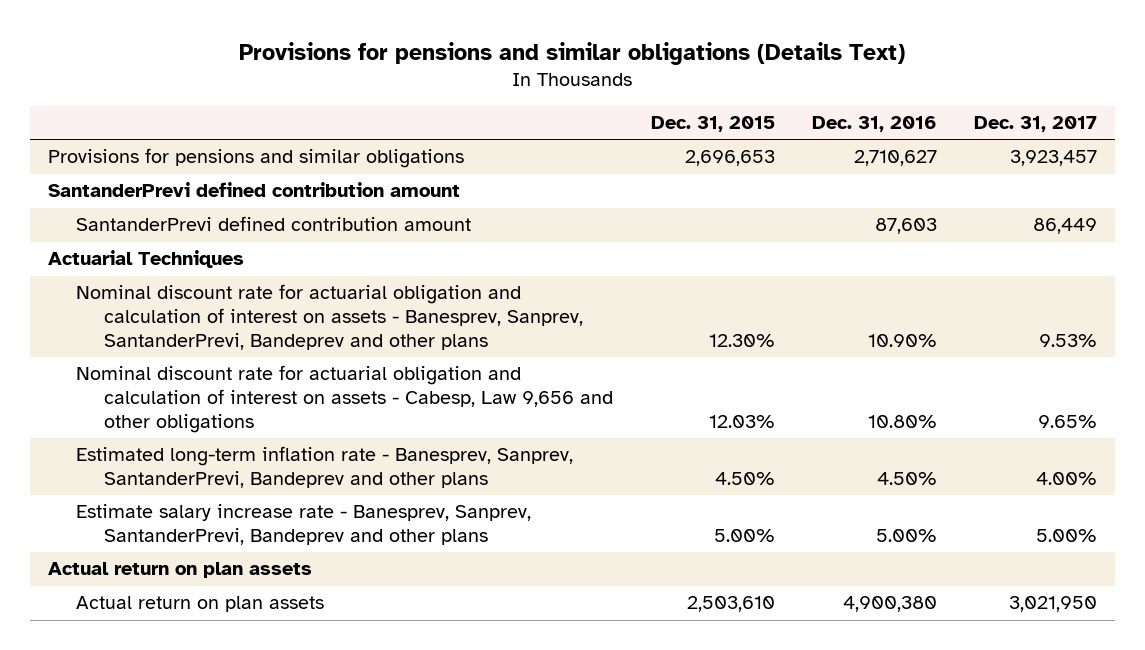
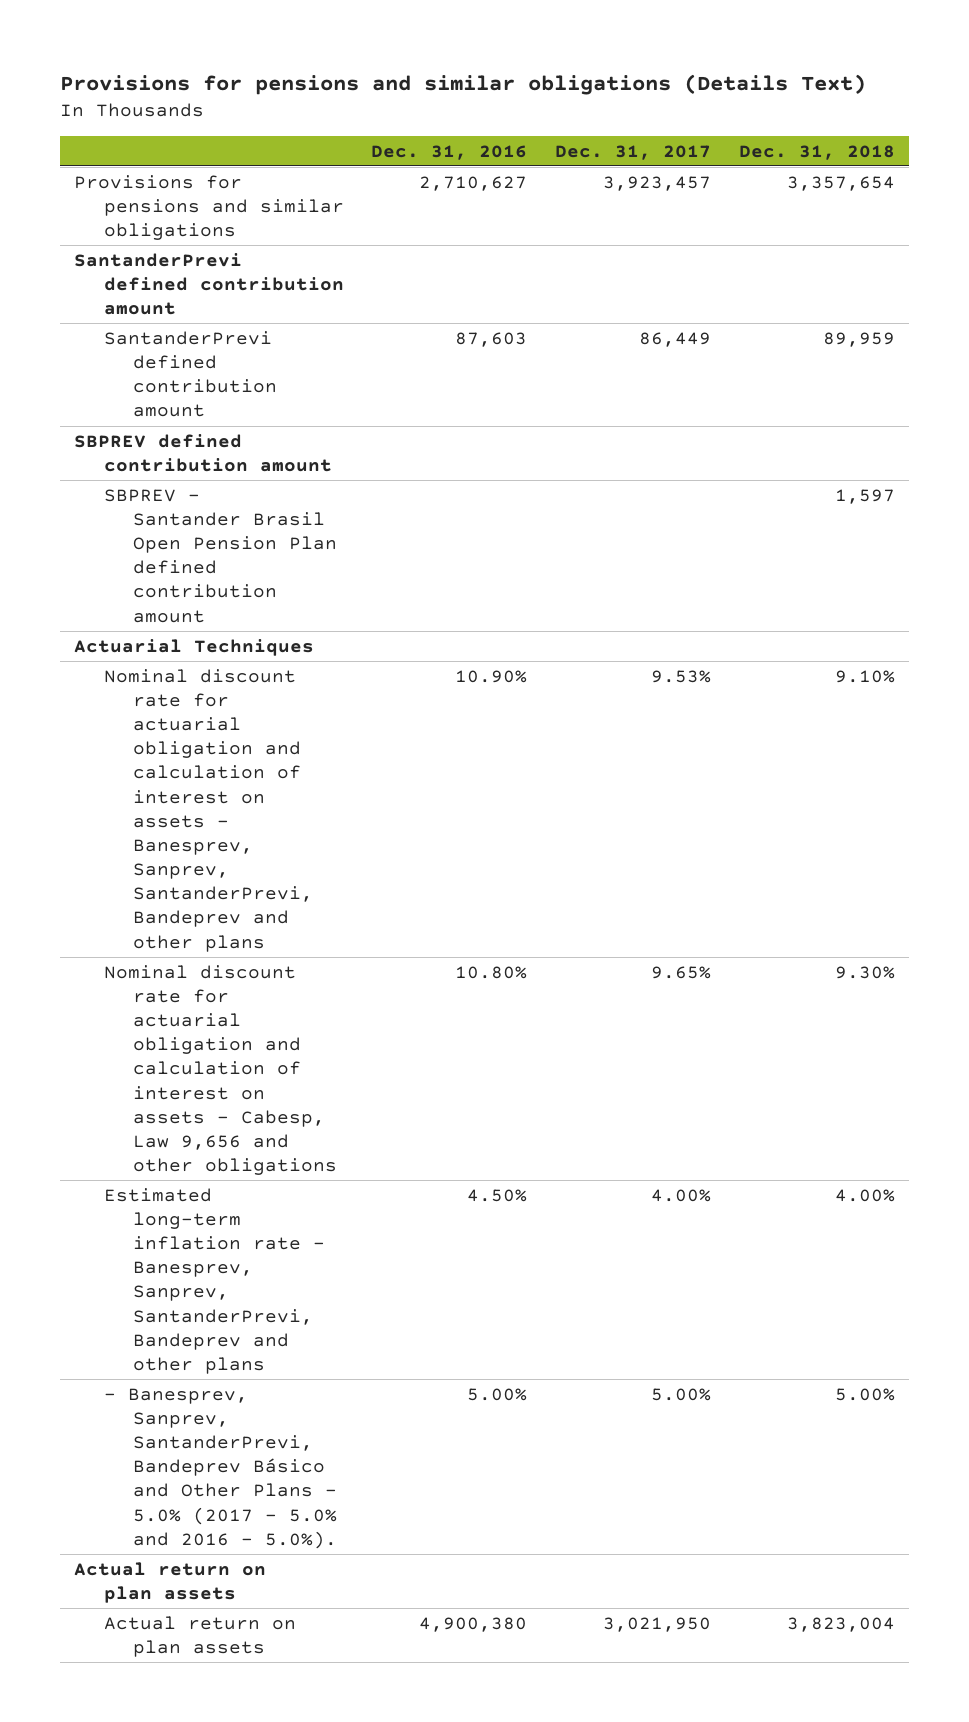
[650,116,775,133] Dec. 31, 2015 -> none
none -> [738,144,895,160] Dec. 31, 2018
none -> [74,433,332,472] SBPREV defined contribution amount
none -> [103,488,338,623] SBPREV - Santander Brasil Open Pension Plan defined contribution amount
[76,504,532,546] Estimate salary increase rate - Banesprev, Sanprev, SantanderPrevi, Bandeprev and other plans -> [103,1387,338,1549] - Banesprev, Sanprev, SantanderPrevi, Bandeprev Básico and Other Plans - 5.0% (2017 - 5.0% and 2016 - 5.0%).

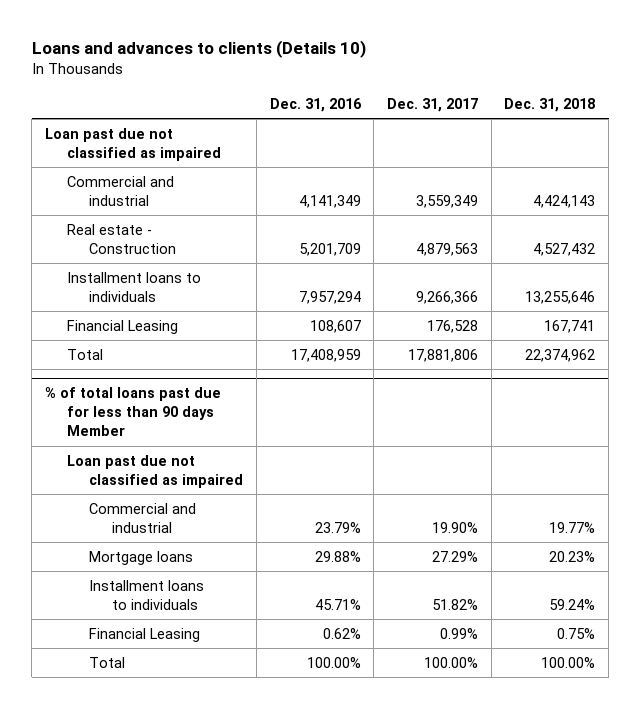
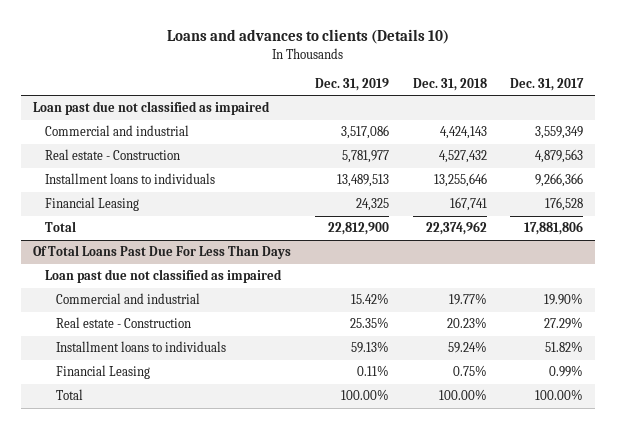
[269,97,362,112] Dec. 31, 2016 -> none
none -> [314,77,389,91] Dec. 31, 2019
[44,387,221,437] % of total loans past due for less than 90 days Member -> [33,245,292,260] Of Total Loans Past Due For Less Than Days
[89,550,194,565] Mortgage loans -> [56,317,192,329] Real estate - Construction

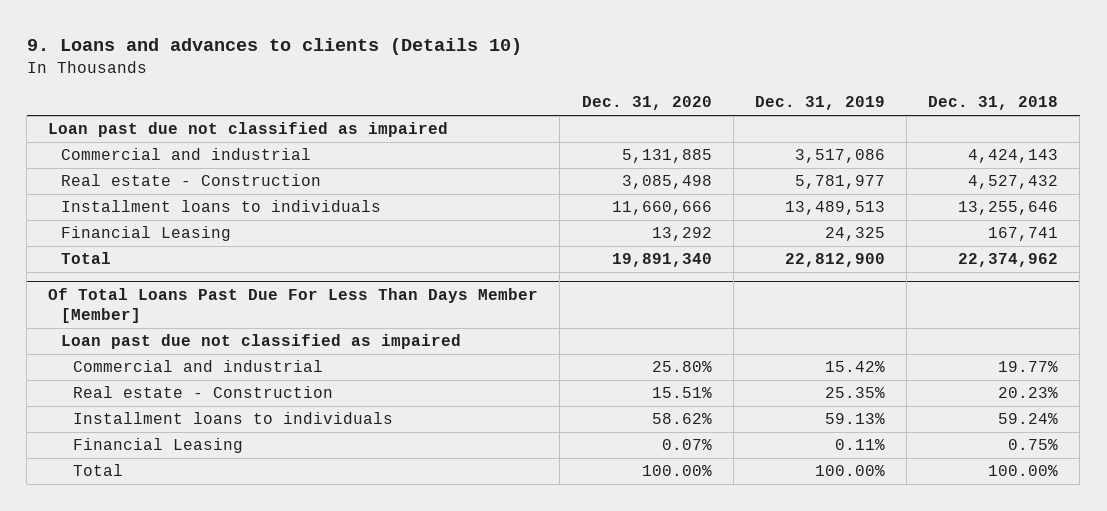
[167,29,450,45] Loans and advances to clients (Details 10) -> [26,38,522,56] 9. Loans and advances to clients (Details 10)
[510,77,585,91] Dec. 31, 2017 -> none
none -> [581,96,712,111] Dec. 31, 2020
[33,245,292,260] Of Total Loans Past Due For Less Than Days -> [48,288,539,324] Of Total Loans Past Due For Less Than Days Member [Member]

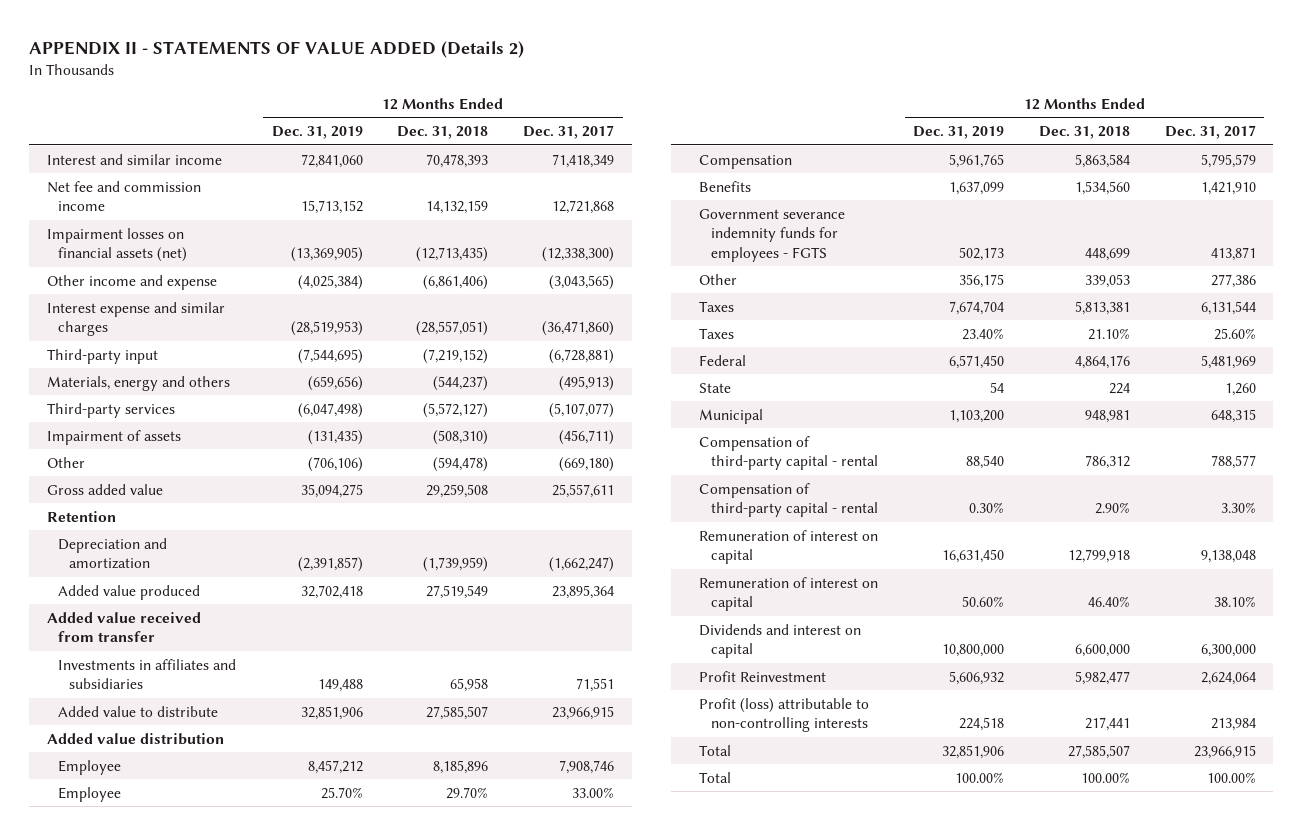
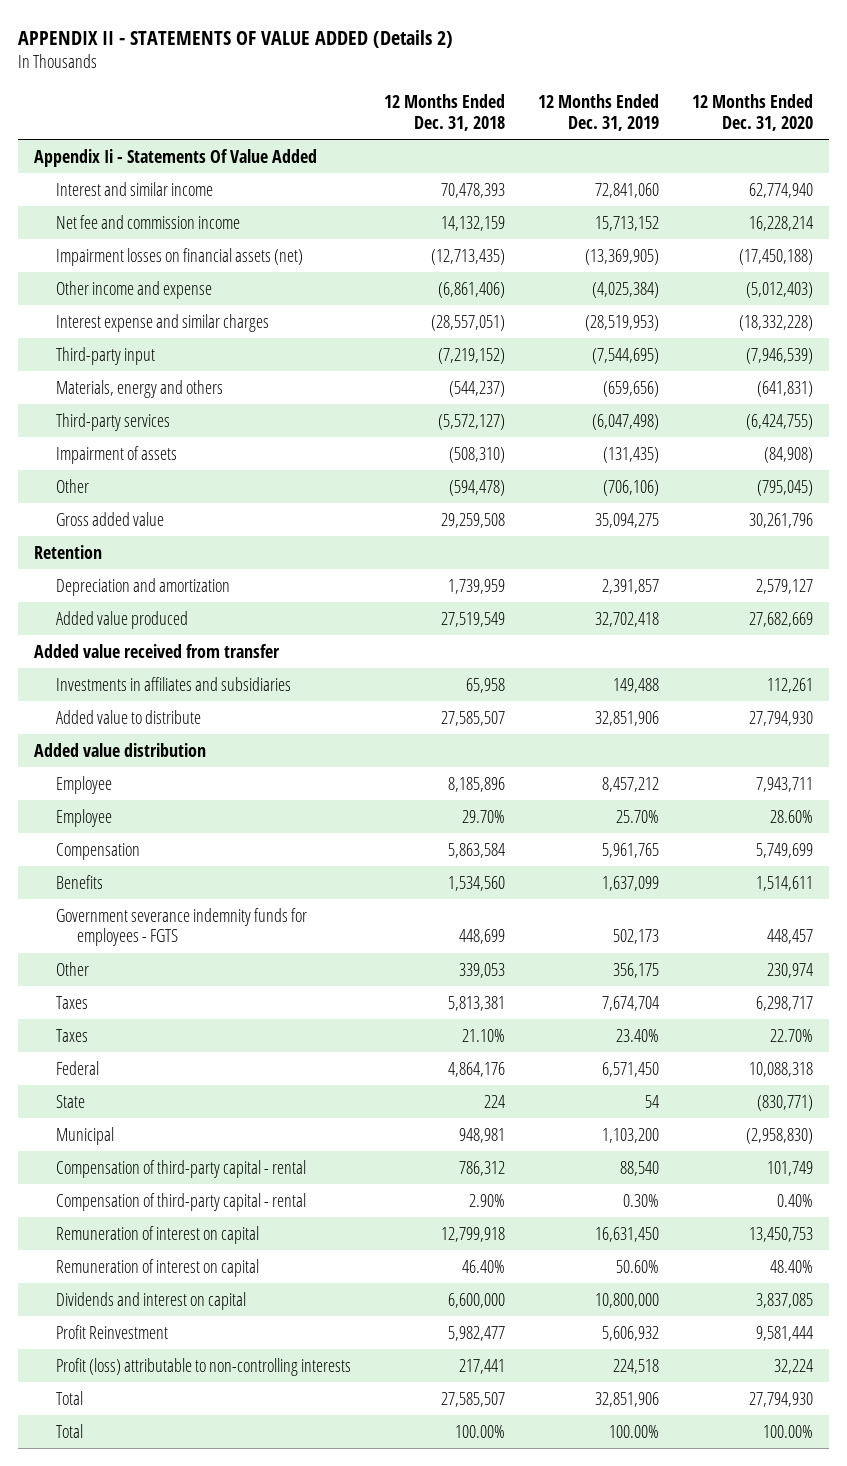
[523,125,615,140] Dec. 31, 2017 -> none
none -> [691,94,813,132] 12 Months Ended Dec. 31, 2020
none -> [34,148,318,167] Appendix Ii - Statements Of Value Added
[297,557,363,573] (2,391,857) -> [601,578,659,594] 2,391,857
[423,557,489,573] (1,739,959) -> [447,578,505,594] 1,739,959

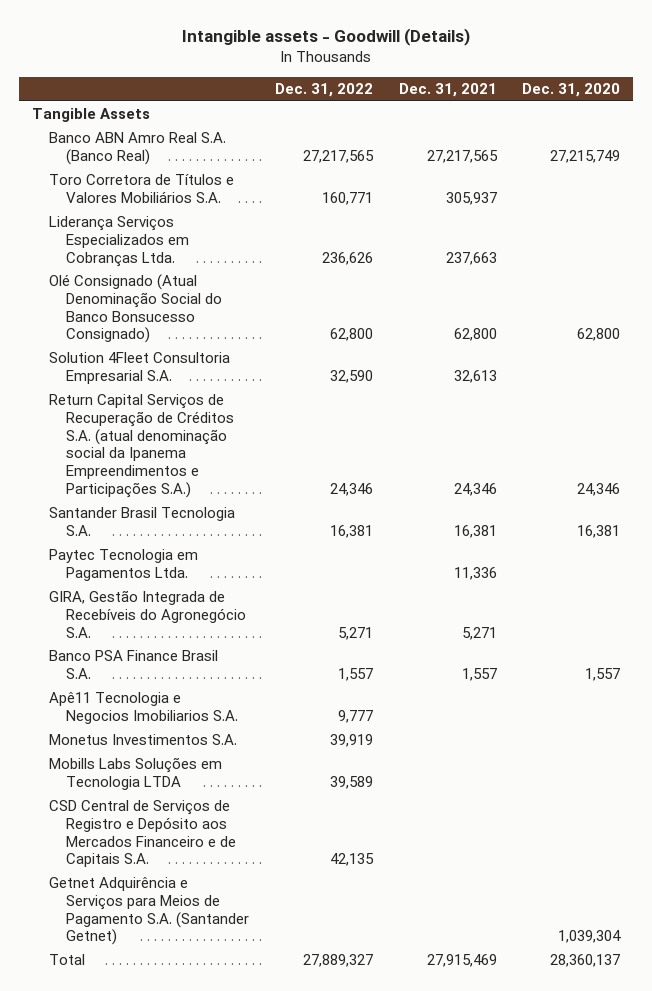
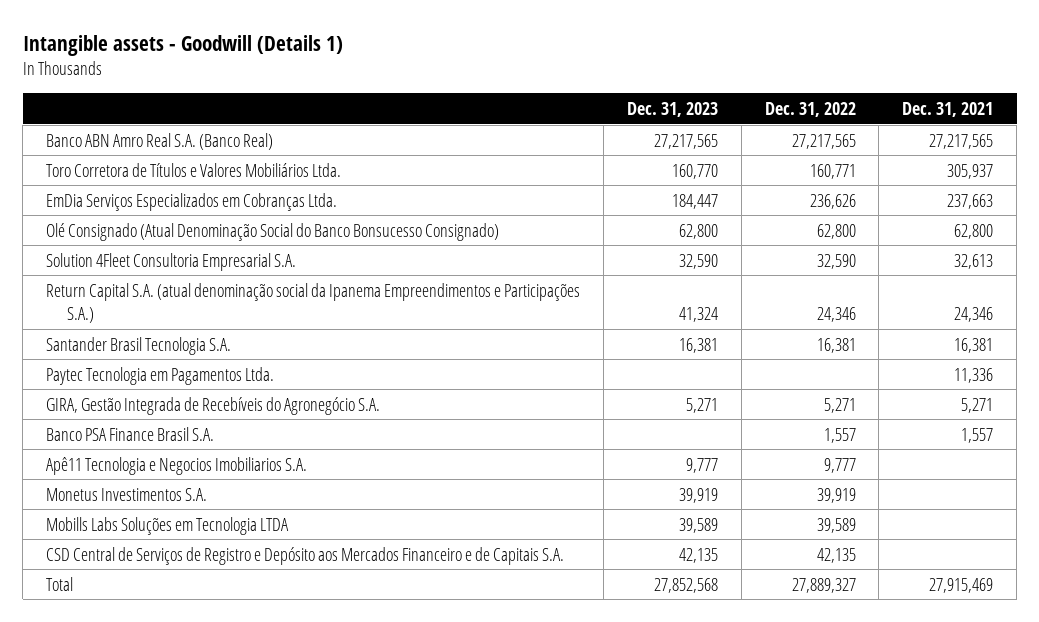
[182,28,471,47] Intangible assets - Goodwill (Details) -> [22,34,343,56] Intangible assets - Goodwill (Details 1)
[522,83,621,98] Dec. 31, 2020 -> none
none -> [626,101,718,117] Dec. 31, 2023
[32,108,151,123] Tangible Assets -> none
[49,174,235,203] Toro Corretora de Títulos e Valores Mobiliários S.A. -> [46,162,342,177] Toro Corretora de Títulos e Valores Mobiliários Ltda.
[49,216,190,267] Liderança Serviços Especializados em Cobranças Ltda. -> [46,192,338,211] EmDia Serviços Especializados em Cobranças Ltda.
[49,394,235,498] Return Capital Serviços de Recuperação de Créditos S.A. (atual denominação social da Ipanema Empreendimentos e Participações S.A.) -> [46,282,581,324] Return Capital S.A. (atual denominação social da Ipanema Empreendimentos e Participações S.A.)
[49,877,250,946] Getnet Adquirência e Serviços para Meios de Pagamento S.A. (Santander Getnet) -> none

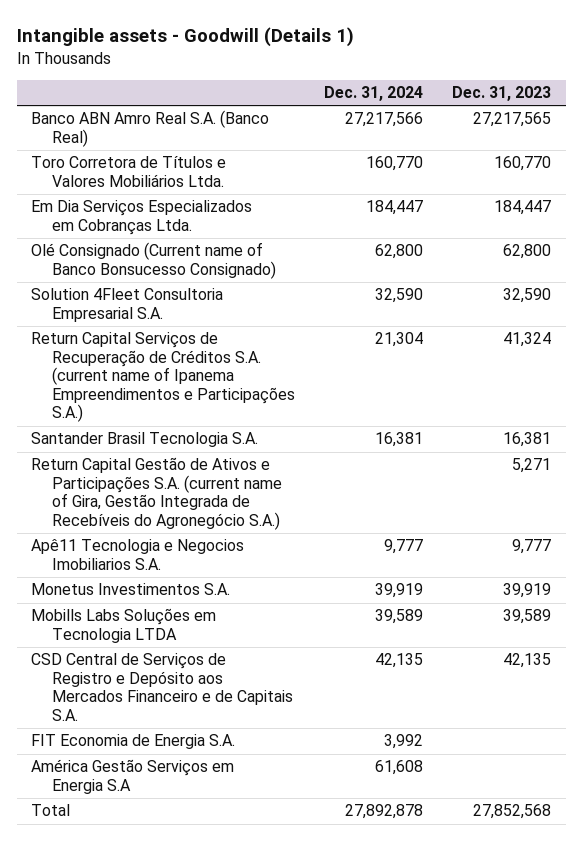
[764,101,856,117] Dec. 31, 2022 -> none
[902,101,994,117] Dec. 31, 2021 -> none
none -> [324,86,424,102] Dec. 31, 2024
[46,192,338,211] EmDia Serviços Especializados em Cobranças Ltda. -> [31,200,253,235] Em Dia Serviços Especializados em Cobranças Ltda.
[46,222,500,241] Olé Consignado (Atual Denominação Social do Banco Bonsucesso Consignado) -> [31,242,276,279] Olé Consignado (Current name of Banco Bonsucesso Consignado)
[46,282,581,324] Return Capital S.A. (atual denominação social da Ipanema Empreendimentos e Participações S.A.) -> [31,332,295,423] Return Capital Serviços de Recuperação de Créditos S.A. (current name of Ipanema Empreendimentos e Participações S.A.)
[46,366,275,385] Paytec Tecnologia em Pagamentos Ltda. -> none
[46,426,215,441] Banco PSA Finance Brasil S.A. -> none
[46,396,381,415] GIRA, Gestão Integrada de Recebíveis do Agronegócio S.A. -> [31,457,282,530] Return Capital Gestão de Ativos e Participações S.A. (current name of Gira, Gestão Integrada de Recebíveis do Agronegócio S.A.)
none -> [31,734,236,750] FIT Economia de Energia S.A.
none -> [31,759,235,794] América Gestão Serviços em Energia S.A

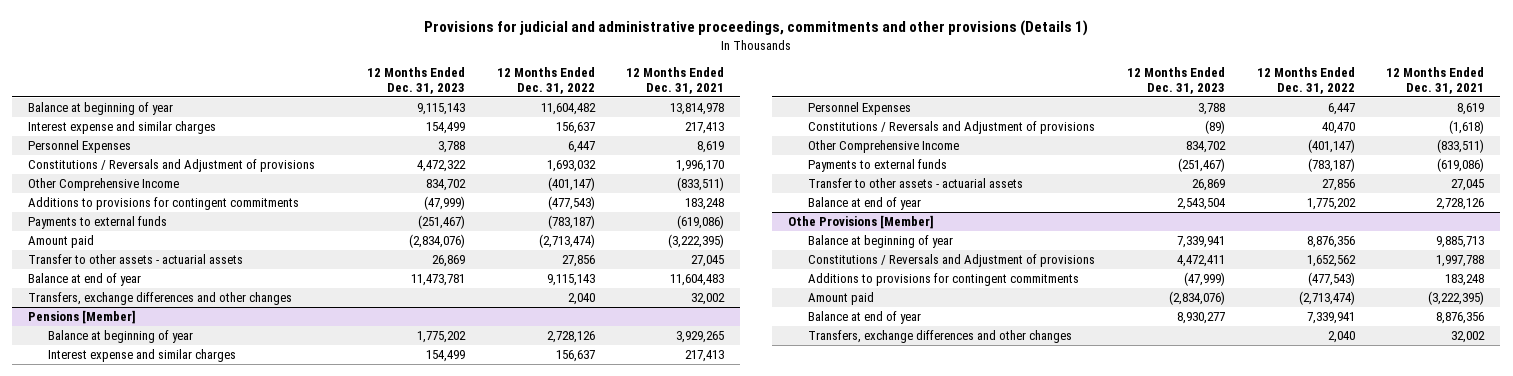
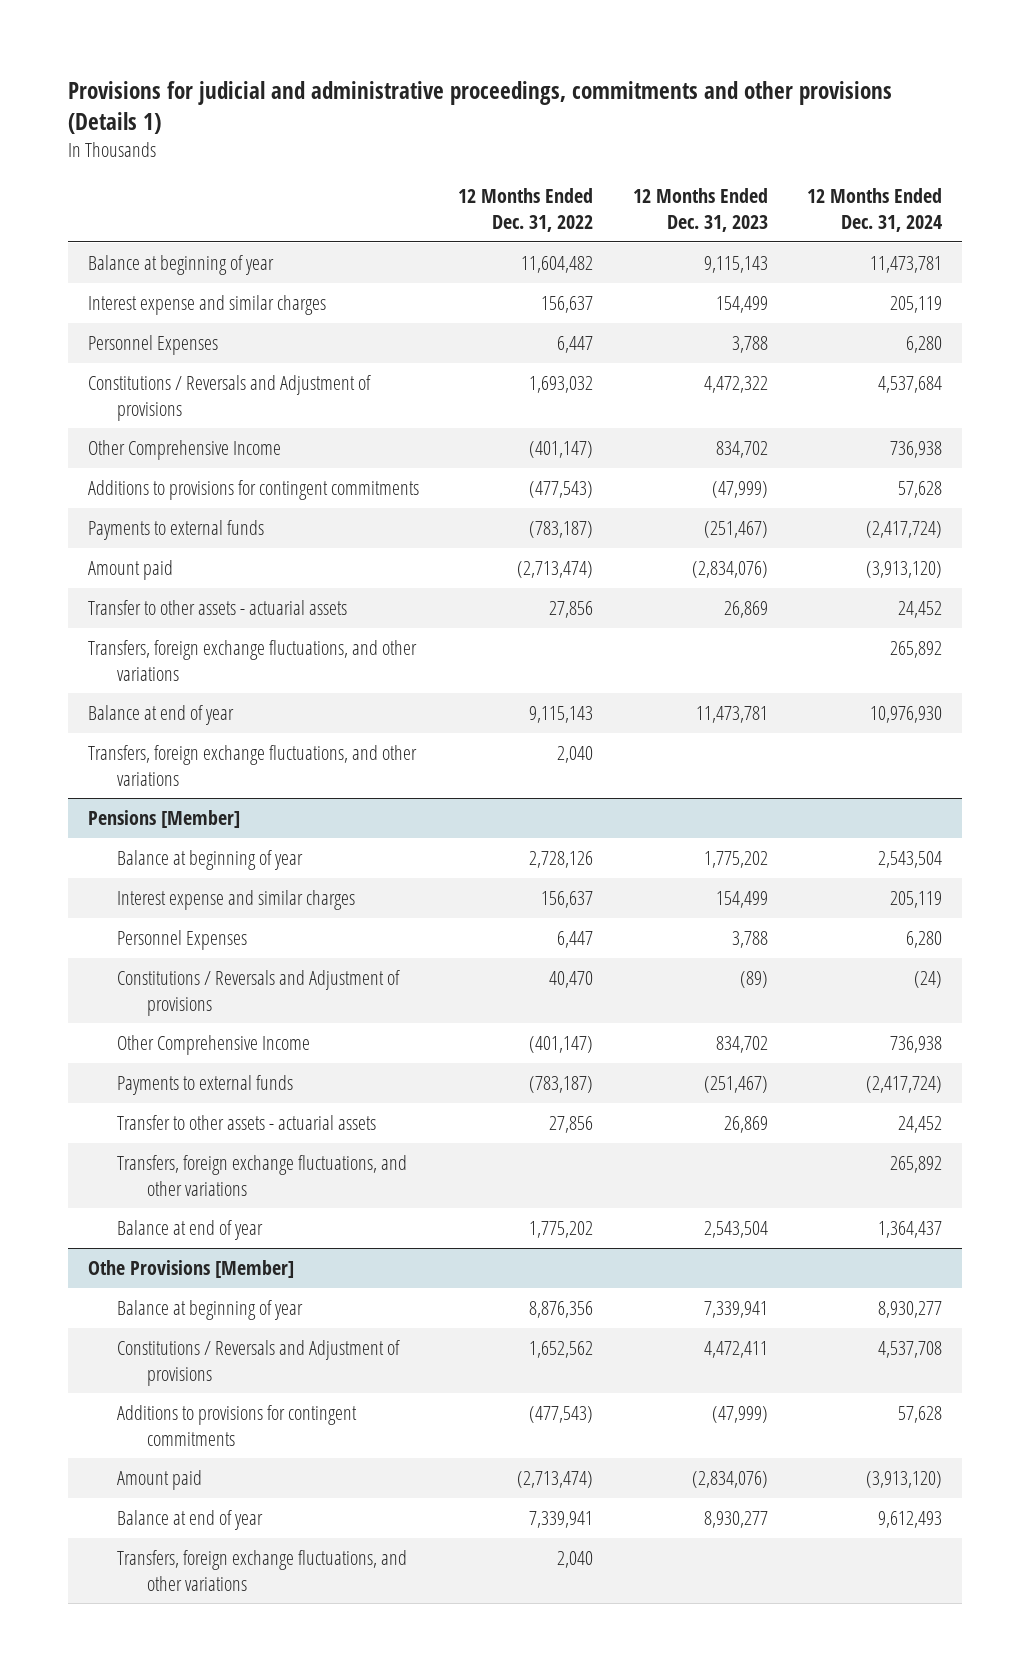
[626,66,725,94] 12 Months Ended Dec. 31, 2021 -> none
none -> [807,188,943,233] 12 Months Ended Dec. 31, 2024
none -> [87,639,417,681] Transfers, foreign exchange fluctuations, and other variations
[28,292,293,306] Transfers, exchange differences and other changes -> [87,744,417,786] Transfers, foreign exchange fluctuations, and other variations
none -> [117,1154,408,1196] Transfers, foreign exchange fluctuations, and other variations
[808,330,1073,344] Transfers, exchange differences and other changes -> [117,1549,408,1591] Transfers, foreign exchange fluctuations, and other variations

